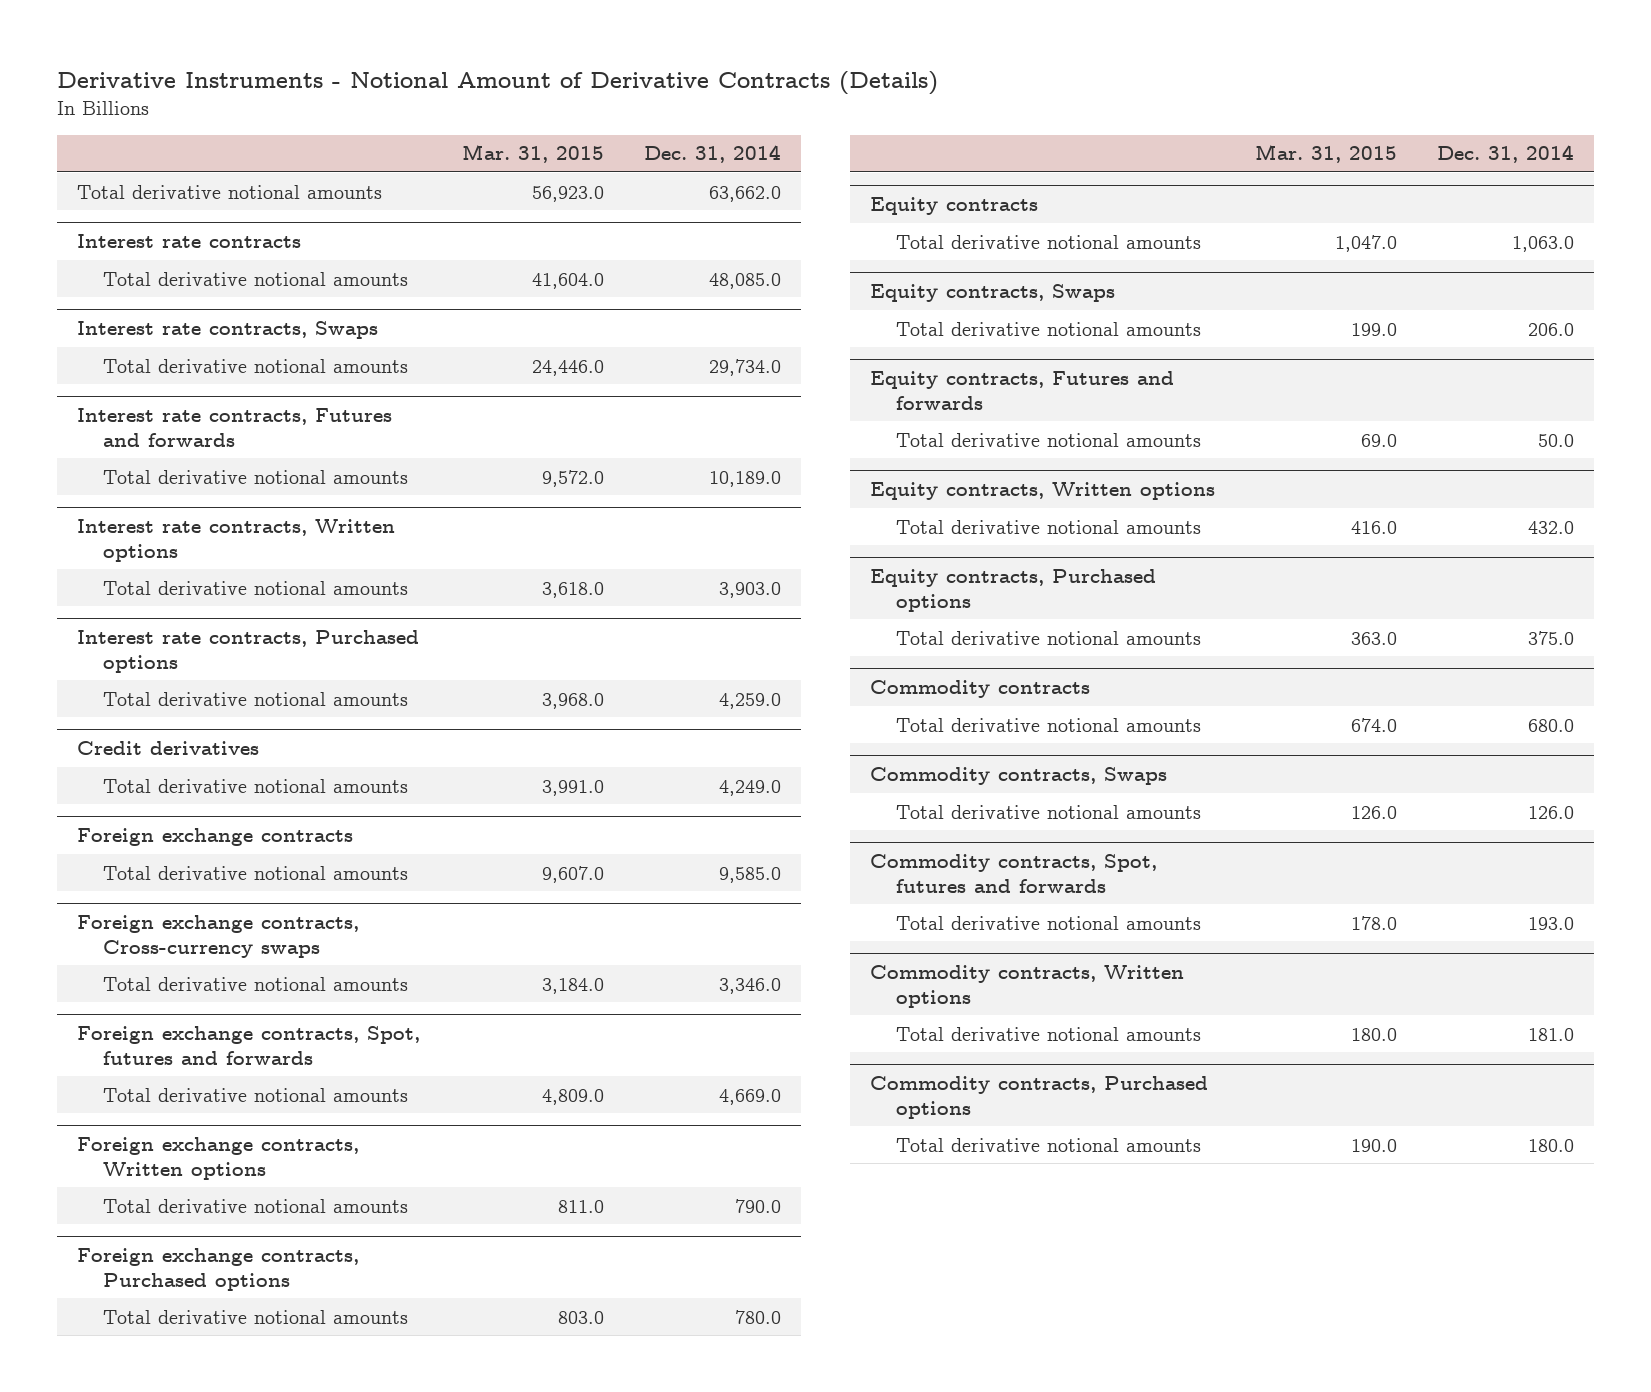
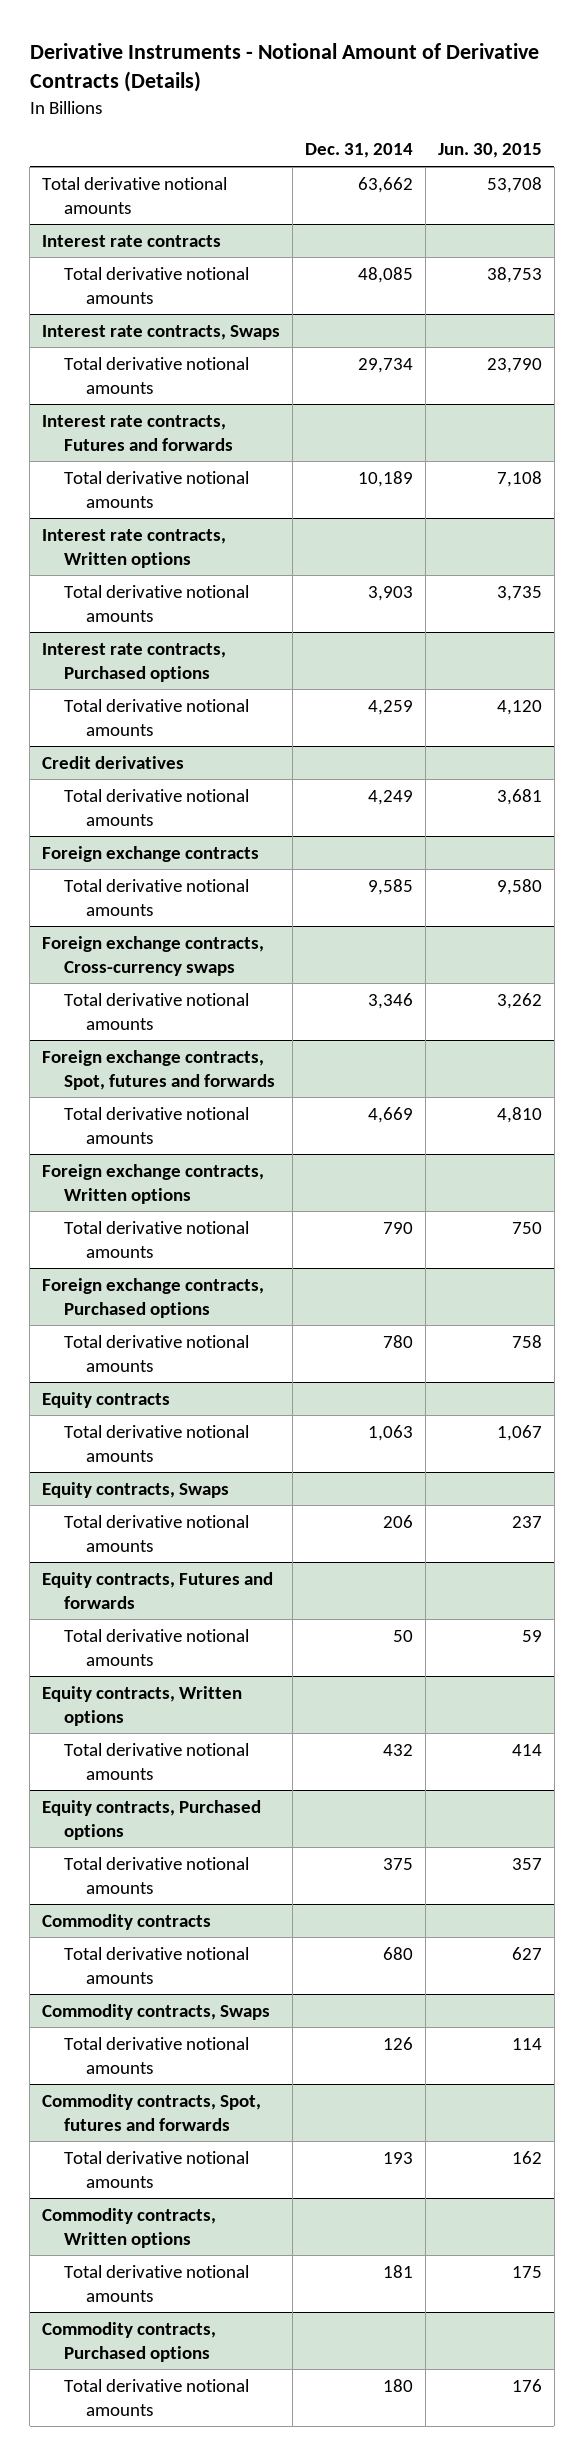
[462,144,605,164] Mar. 31, 2015 -> none
none -> [437,143,542,159] Jun. 30, 2015
[708,185,781,202] 63,662.0 -> [357,176,413,193] 63,662
[708,272,781,289] 48,085.0 -> [357,266,413,283] 48,085
[708,358,781,376] 29,734.0 -> [357,357,413,373] 29,734
[708,470,781,487] 10,189.0 -> [357,470,413,487] 10,189
[718,581,781,598] 3,903.0 -> [367,585,413,601] 3,903
[718,692,781,709] 4,259.0 -> [367,699,413,715] 4,259
[718,779,781,796] 4,249.0 -> [367,789,413,805] 4,249
[718,866,781,883] 9,585.0 -> [367,878,413,895] 9,585
[718,977,781,994] 3,346.0 -> [367,992,413,1009] 3,346
[718,1088,781,1105] 4,669.0 -> [367,1106,413,1123] 4,669
[734,1198,781,1213] 790.0 -> [382,1221,413,1234] 790
[734,1309,781,1324] 780.0 -> [382,1334,413,1348] 780
[1511,235,1574,252] 1,063.0 -> [367,1424,413,1441] 1,063
[1527,322,1574,336] 206.0 -> [382,1514,413,1528] 206
[1537,433,1574,447] 50.0 -> [392,1629,413,1642] 50
[1527,520,1574,534] 432.0 -> [382,1743,413,1756] 432
[1527,630,1574,645] 375.0 -> [382,1857,413,1870] 375
[1527,718,1574,732] 680.0 -> [382,1946,413,1960] 680
[1527,805,1574,819] 126.0 -> [382,2036,413,2050] 126
[1527,916,1574,930] 193.0 -> [382,2151,413,2164] 193
[1527,1027,1574,1041] 181.0 -> [382,2264,413,2278] 181
[1527,1138,1574,1152] 180.0 -> [382,2378,413,2392] 180

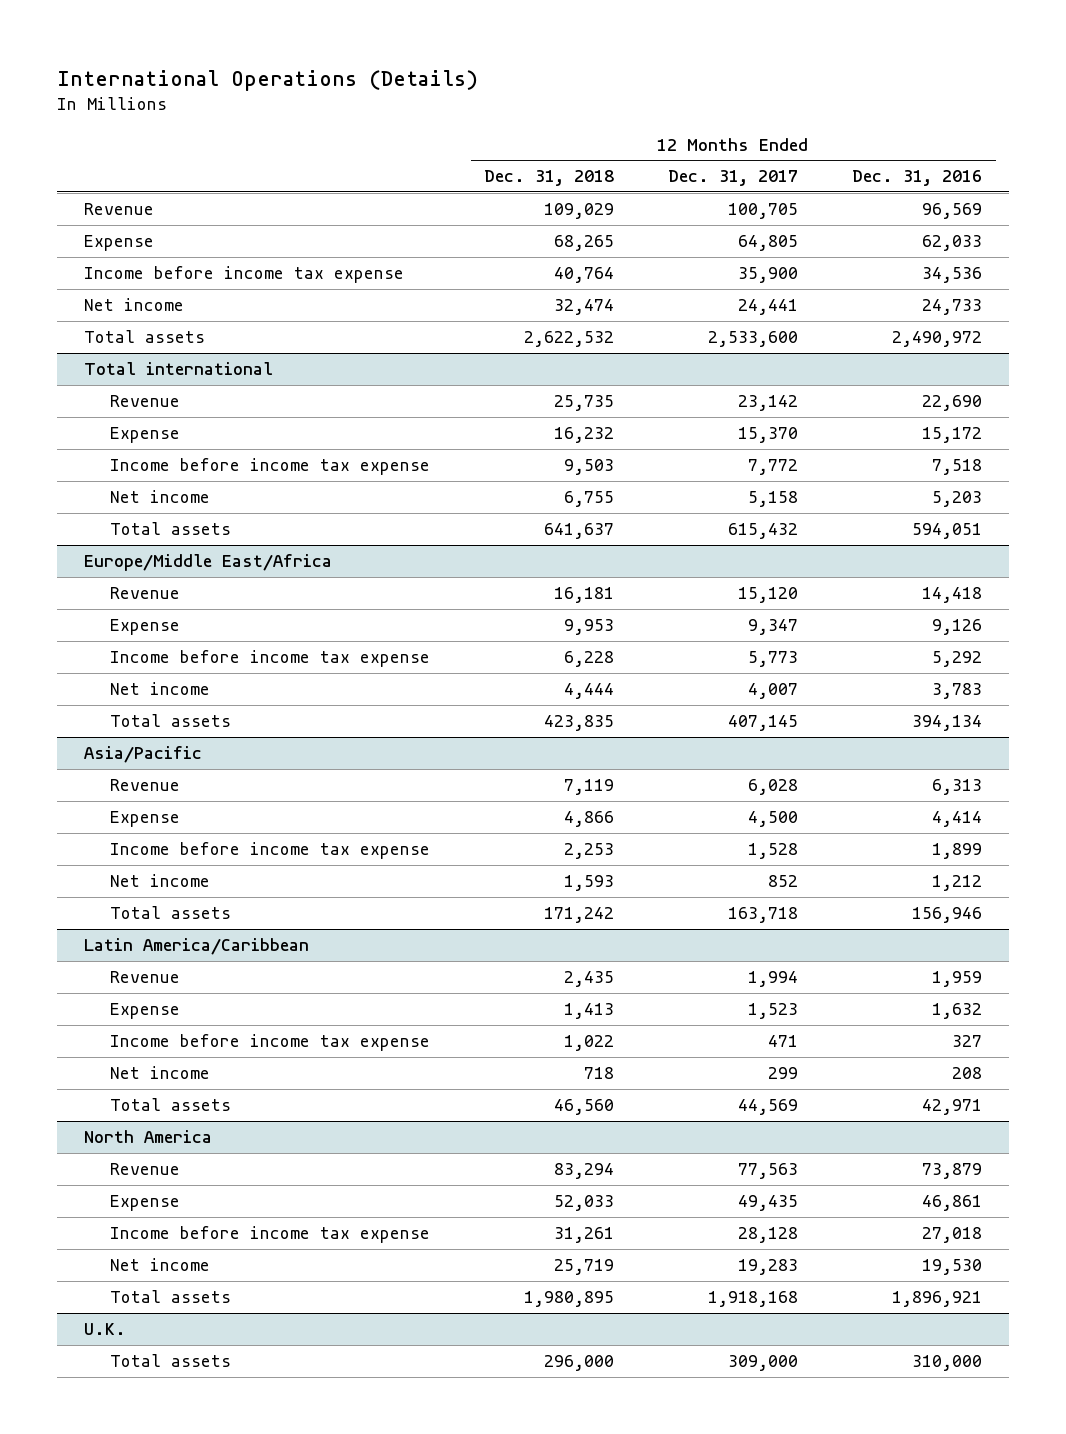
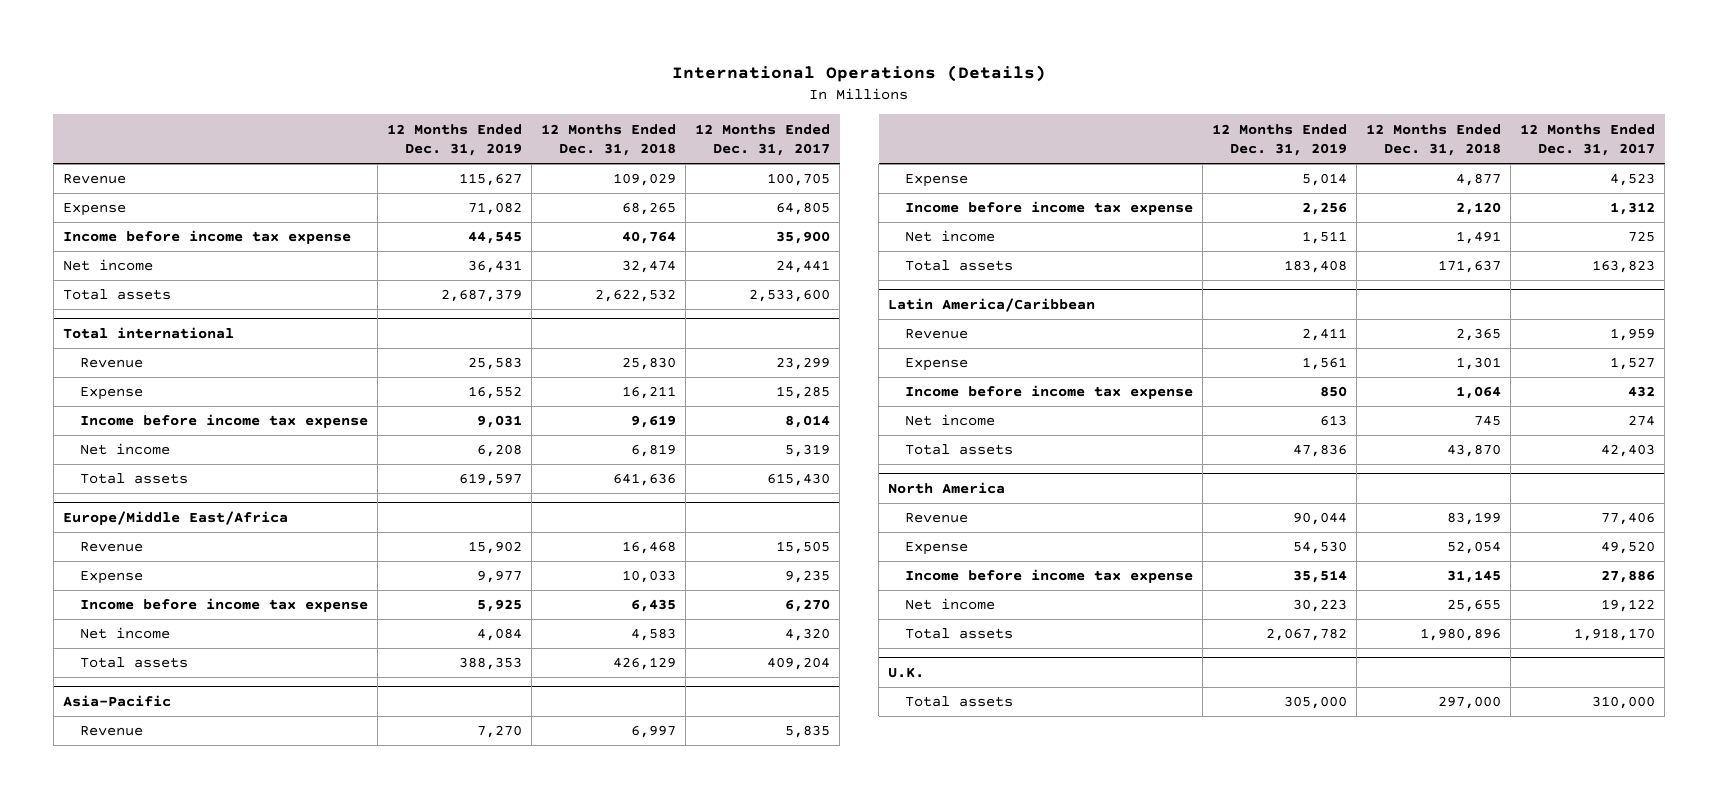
[852,170,983,187] Dec. 31, 2016 -> none
none -> [386,123,522,157] 12 Months Ended Dec. 31, 2019
[554,395,615,412] 25,735 -> [621,357,676,371] 25,830
[738,395,799,412] 23,142 -> [776,357,831,371] 23,299
[554,427,615,444] 16,232 -> [621,386,676,400] 16,211
[738,427,799,444] 15,370 -> [776,386,831,400] 15,285
[564,459,615,476] 9,503 -> [630,415,676,429] 9,619
[748,459,799,476] 7,772 -> [785,415,831,429] 8,014
[564,491,615,508] 6,755 -> [630,444,676,458] 6,819
[748,491,799,508] 5,158 -> [785,444,831,458] 5,319
[544,523,615,540] 641,637 -> [612,473,676,487] 641,636
[728,523,799,540] 615,432 -> [767,473,831,487] 615,430
[554,587,615,604] 16,181 -> [621,541,676,555] 16,468
[738,587,799,604] 15,120 -> [776,541,831,555] 15,505
[564,619,615,636] 9,953 -> [621,570,676,584] 10,033
[748,619,799,636] 9,347 -> [785,570,831,584] 9,235
[564,651,615,668] 6,228 -> [630,599,676,613] 6,435
[748,651,799,668] 5,773 -> [785,599,831,613] 6,270
[564,683,615,700] 4,444 -> [630,628,676,642] 4,583
[748,683,799,700] 4,007 -> [785,628,831,642] 4,320
[544,715,615,732] 423,835 -> [612,657,676,671] 426,129
[728,715,799,732] 407,145 -> [767,657,831,671] 409,204
[84,746,203,764] Asia/Pacific -> [63,694,172,707] Asia-Pacific
[564,779,615,796] 7,119 -> [630,725,676,739] 6,997
[748,779,799,796] 6,028 -> [785,725,831,739] 5,835
[564,811,615,828] 4,866 -> [1456,173,1502,187] 4,877
[748,811,799,828] 4,500 -> [1610,173,1656,187] 4,523
[564,843,615,860] 2,253 -> [1456,202,1502,216] 2,120
[748,843,799,860] 1,528 -> [1610,202,1656,216] 1,312
[564,875,615,892] 1,593 -> [1456,231,1502,245] 1,491
[768,875,799,888] 852 -> [1628,231,1656,243] 725
[544,907,615,924] 171,242 -> [1438,260,1502,274] 171,637
[728,907,799,924] 163,718 -> [1592,260,1656,274] 163,823
[564,971,615,988] 2,435 -> [1456,328,1502,342] 2,365
[748,971,799,988] 1,994 -> [1610,328,1656,342] 1,959
[564,1003,615,1020] 1,413 -> [1456,357,1502,371] 1,301
[748,1003,799,1020] 1,523 -> [1610,357,1656,371] 1,527
[564,1035,615,1052] 1,022 -> [1456,386,1502,400] 1,064
[768,1035,799,1048] 471 -> [1628,386,1656,398] 432
[584,1067,615,1080] 718 -> [1474,415,1502,427] 745
[768,1067,799,1080] 299 -> [1628,415,1656,427] 274
[554,1099,615,1116] 46,560 -> [1447,444,1502,458] 43,870
[738,1099,799,1116] 44,569 -> [1601,444,1656,458] 42,403
[554,1163,615,1180] 83,294 -> [1447,512,1502,526] 83,199
[738,1163,799,1180] 77,563 -> [1601,512,1656,526] 77,406
[554,1195,615,1212] 52,033 -> [1447,541,1502,555] 52,054
[738,1195,799,1212] 49,435 -> [1601,541,1656,555] 49,520
[554,1227,615,1244] 31,261 -> [1447,570,1502,584] 31,145
[738,1227,799,1244] 28,128 -> [1601,570,1656,584] 27,886
[554,1259,615,1276] 25,719 -> [1447,599,1502,613] 25,655
[738,1259,799,1276] 19,283 -> [1601,599,1656,613] 19,122
[524,1291,615,1308] 1,980,895 -> [1420,628,1502,642] 1,980,896
[708,1291,799,1308] 1,918,168 -> [1574,628,1656,642] 1,918,170
[544,1355,615,1372] 296,000 -> [1438,696,1502,710] 297,000
[728,1355,799,1372] 309,000 -> [1592,696,1656,710] 310,000

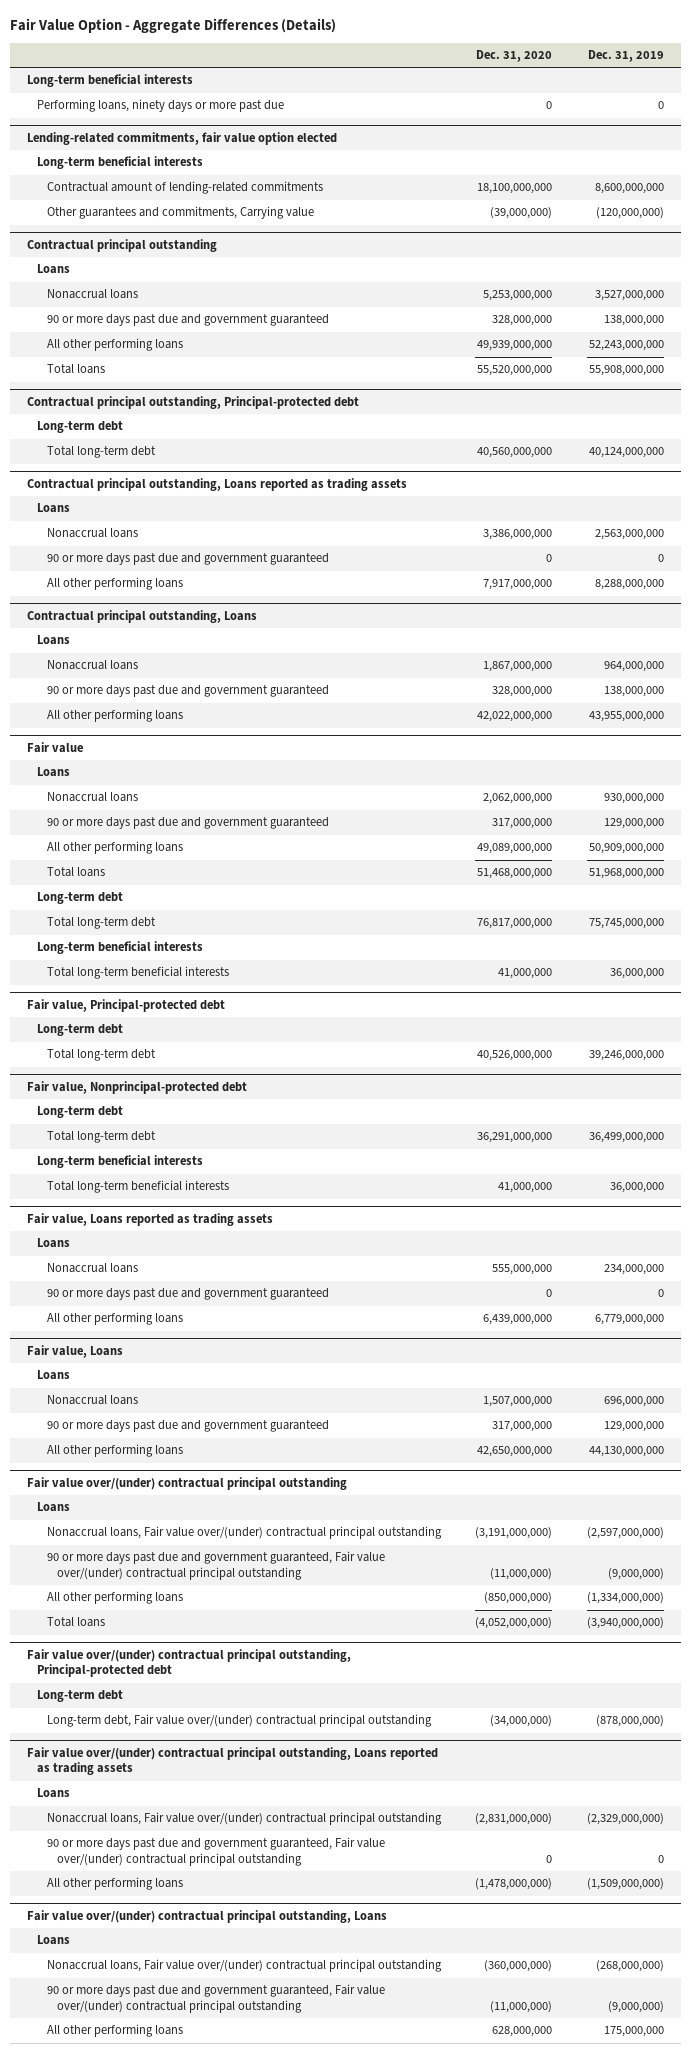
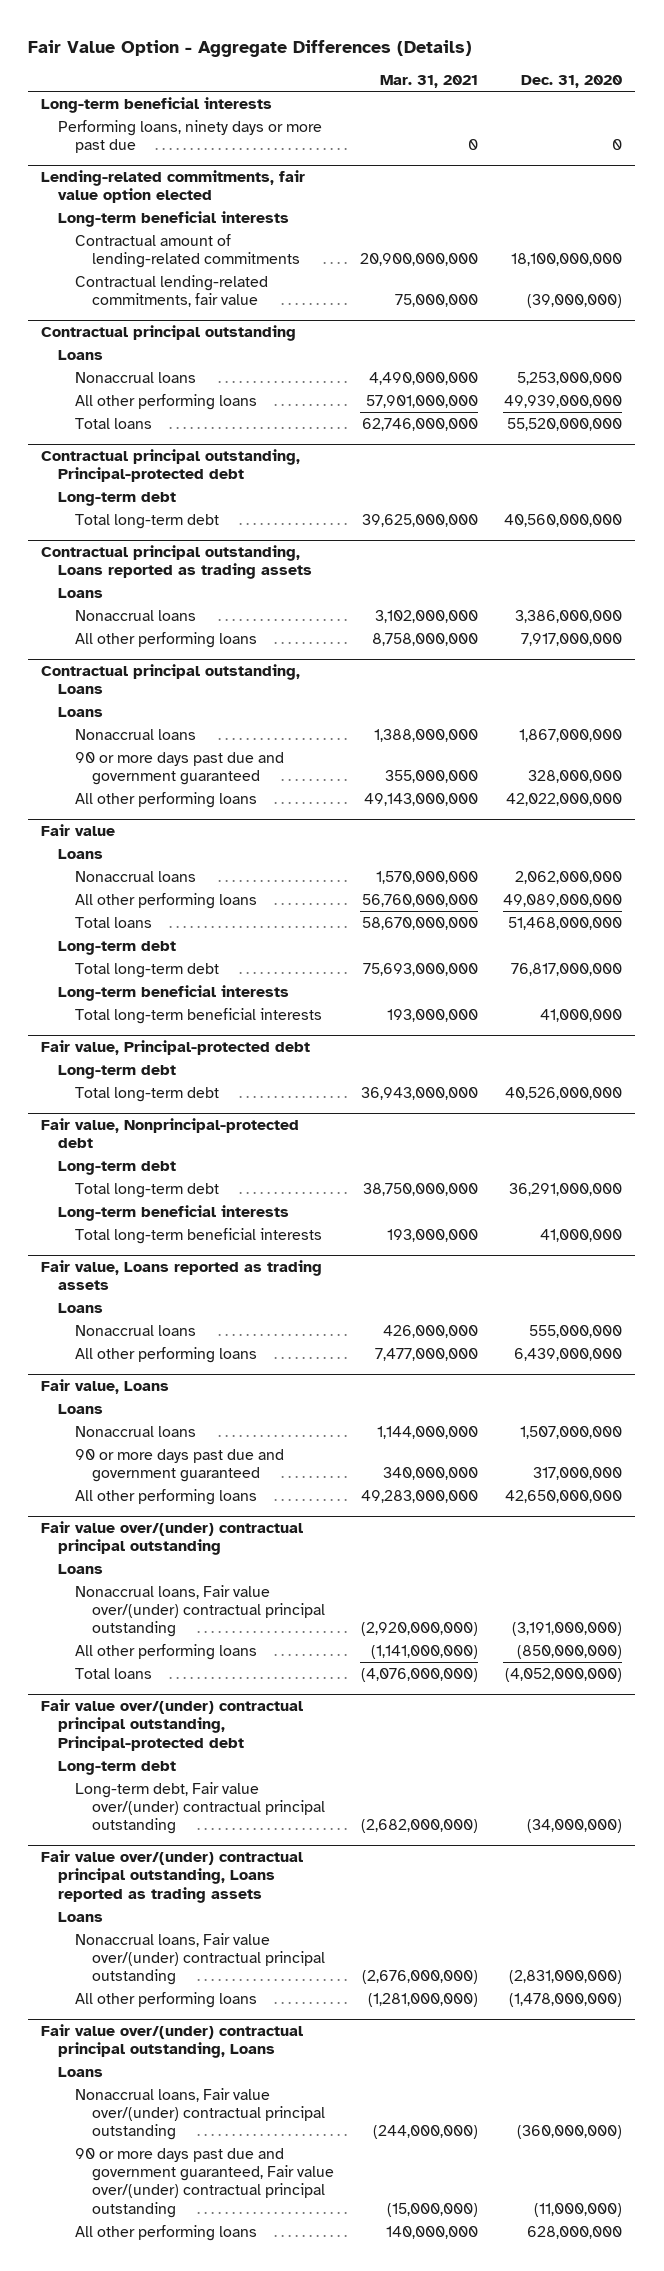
[587,50,664,63] Dec. 31, 2019 -> none
none -> [379,75,478,89] Mar. 31, 2021
[47,206,315,220] Other guarantees and commitments, Carrying value -> [75,274,269,308] Contractual lending-related commitments, fair value
[47,314,330,327] 90 or more days past due and government guaranteed -> none
[47,553,330,566] 90 or more days past due and government guaranteed -> none
[47,817,330,830] 90 or more days past due and government guaranteed -> none
[47,1288,330,1301] 90 or more days past due and government guaranteed -> none
[47,1551,386,1580] 90 or more days past due and government guaranteed, Fair value over/(under) contractual principal outstanding -> none
[47,1837,386,1866] 90 or more days past due and government guaranteed, Fair value over/(under) contractual principal outstanding -> none

